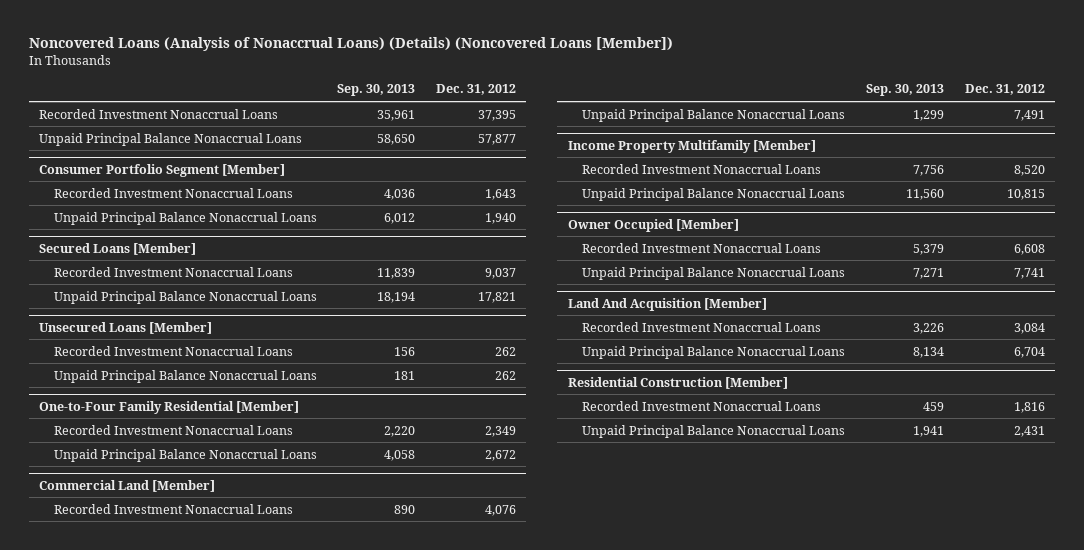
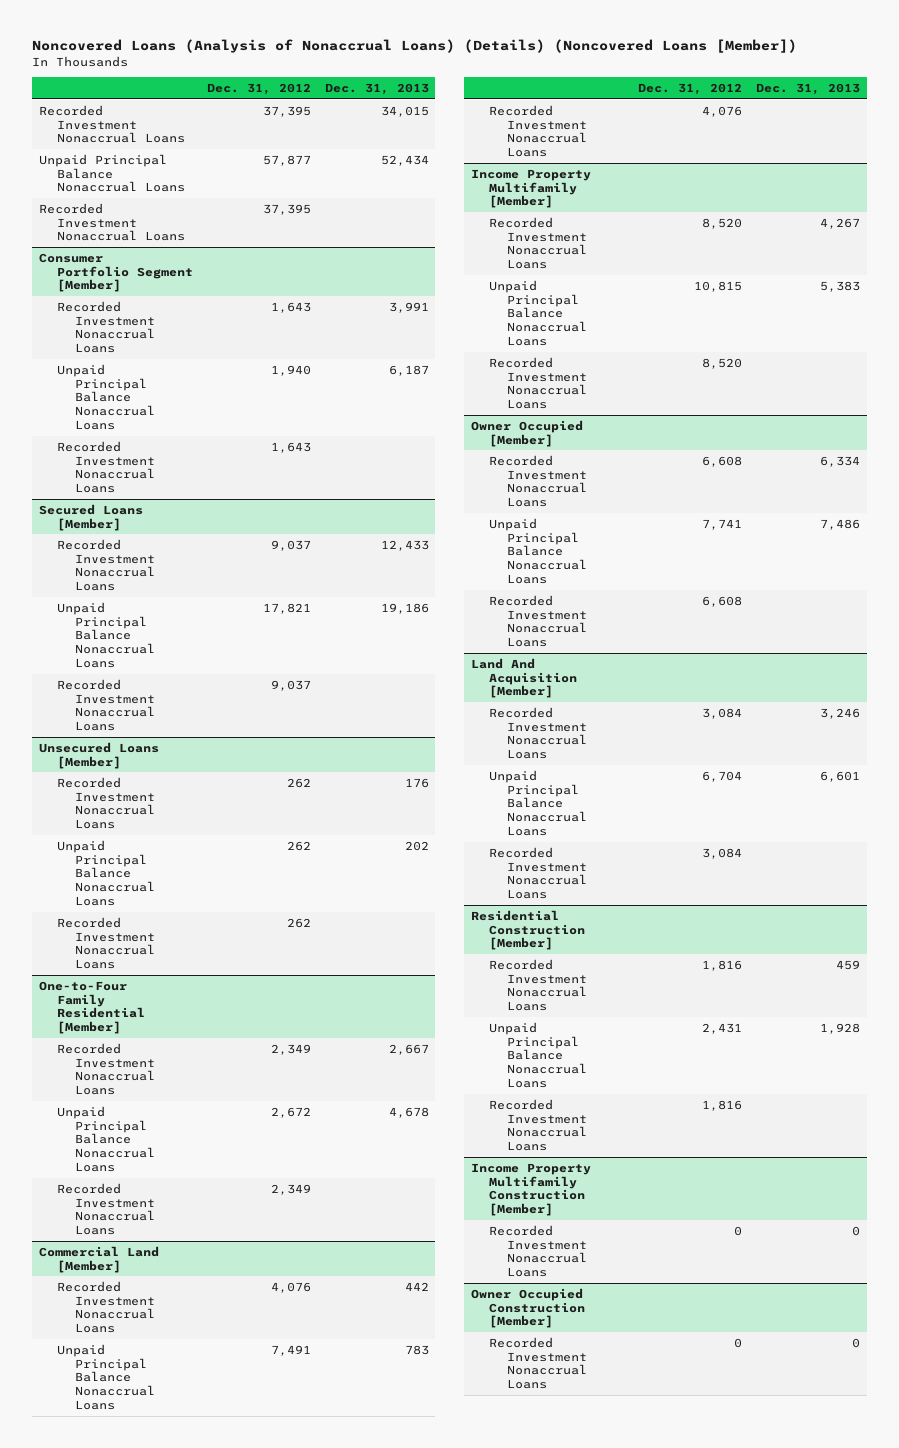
[337,84,416,97] Sep. 30, 2013 -> none
none -> [324,82,429,95] Dec. 31, 2013
none -> [39,202,186,242] Recorded Investment Nonaccrual Loans
none -> [57,440,156,494] Recorded Investment Nonaccrual Loans
none -> [57,678,156,732] Recorded Investment Nonaccrual Loans
none -> [57,916,156,970] Recorded Investment Nonaccrual Loans
none -> [57,1182,156,1236] Recorded Investment Nonaccrual Loans
none -> [488,104,587,158] Recorded Investment Nonaccrual Loans
none -> [488,356,587,410] Recorded Investment Nonaccrual Loans
none -> [488,594,587,648] Recorded Investment Nonaccrual Loans
none -> [488,846,587,900] Recorded Investment Nonaccrual Loans
none -> [488,1098,587,1152] Recorded Investment Nonaccrual Loans
none -> [470,1162,591,1217] Income Property Multifamily Construction [Member]
none -> [488,1224,587,1278] Recorded Investment Nonaccrual Loans
none -> [470,1287,585,1329] Owner Occupied Construction [Member]
none -> [488,1336,587,1390] Recorded Investment Nonaccrual Loans

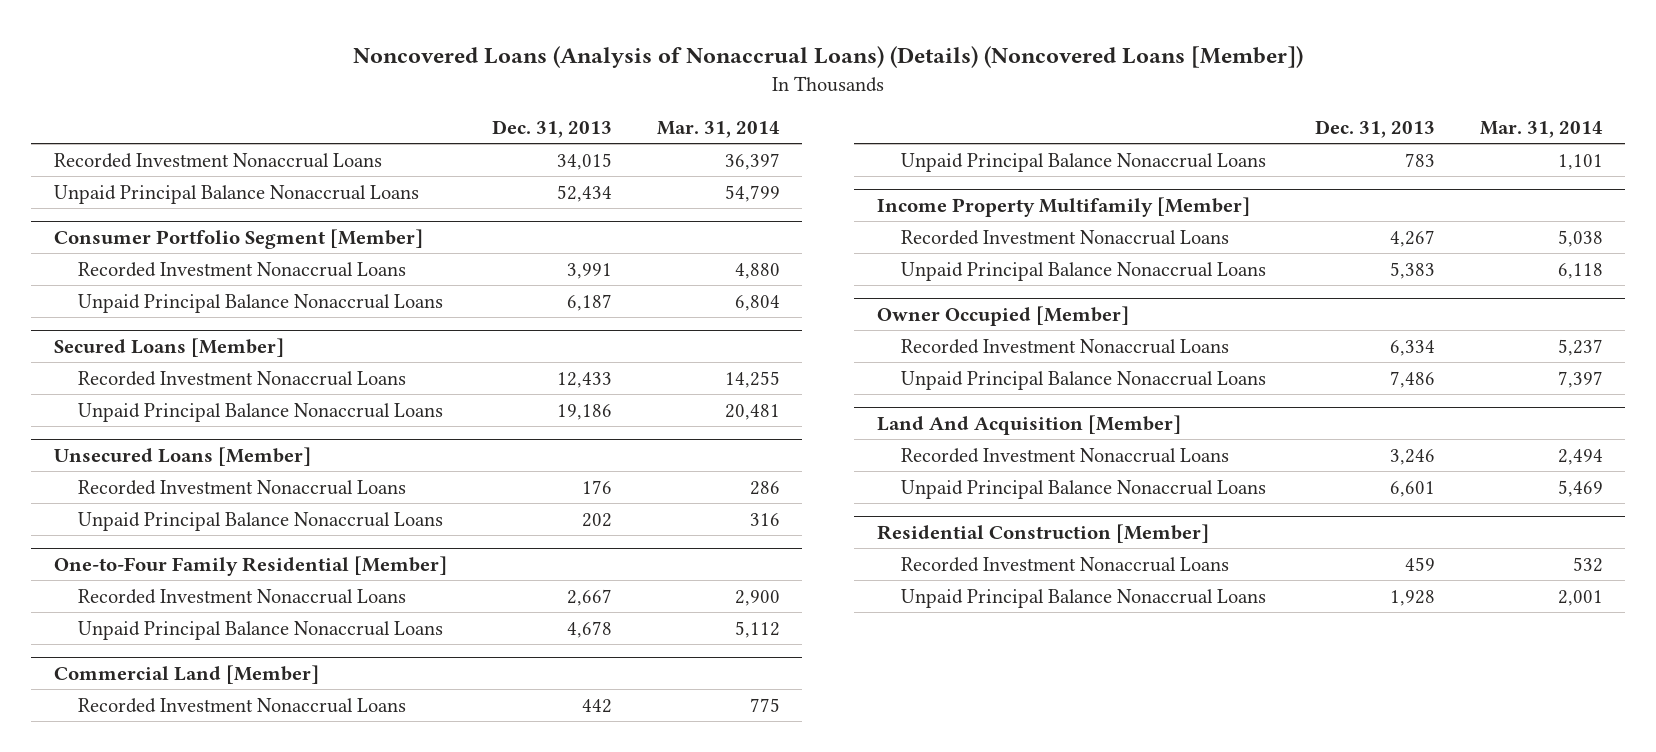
[206,82,311,95] Dec. 31, 2012 -> none
none -> [656,121,780,139] Mar. 31, 2014
[39,202,186,242] Recorded Investment Nonaccrual Loans -> none
[57,440,156,494] Recorded Investment Nonaccrual Loans -> none
[57,678,156,732] Recorded Investment Nonaccrual Loans -> none
[57,916,156,970] Recorded Investment Nonaccrual Loans -> none
[57,1182,156,1236] Recorded Investment Nonaccrual Loans -> none
[488,104,587,158] Recorded Investment Nonaccrual Loans -> none
[488,356,587,410] Recorded Investment Nonaccrual Loans -> none
[488,594,587,648] Recorded Investment Nonaccrual Loans -> none
[488,846,587,900] Recorded Investment Nonaccrual Loans -> none
[488,1098,587,1152] Recorded Investment Nonaccrual Loans -> none
[470,1162,591,1217] Income Property Multifamily Construction [Member] -> none
[488,1224,587,1278] Recorded Investment Nonaccrual Loans -> none
[470,1287,585,1329] Owner Occupied Construction [Member] -> none
[488,1336,587,1390] Recorded Investment Nonaccrual Loans -> none

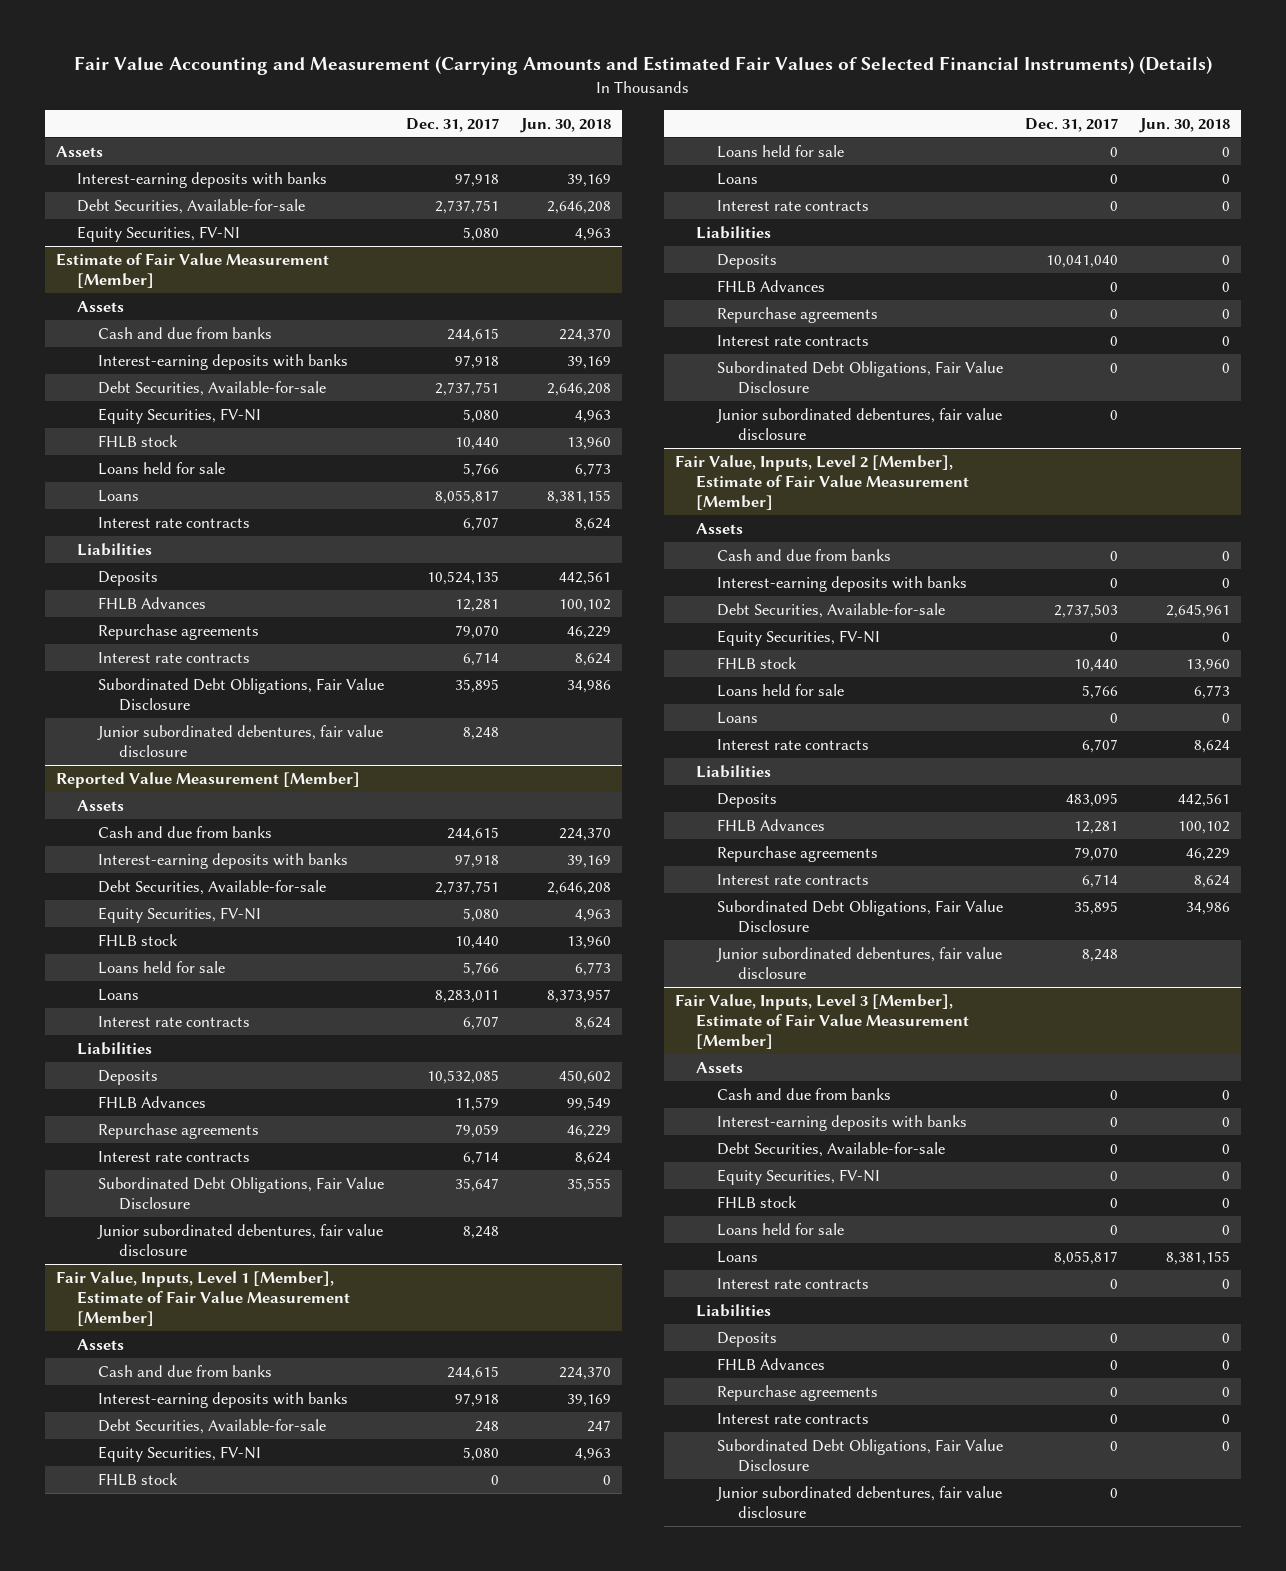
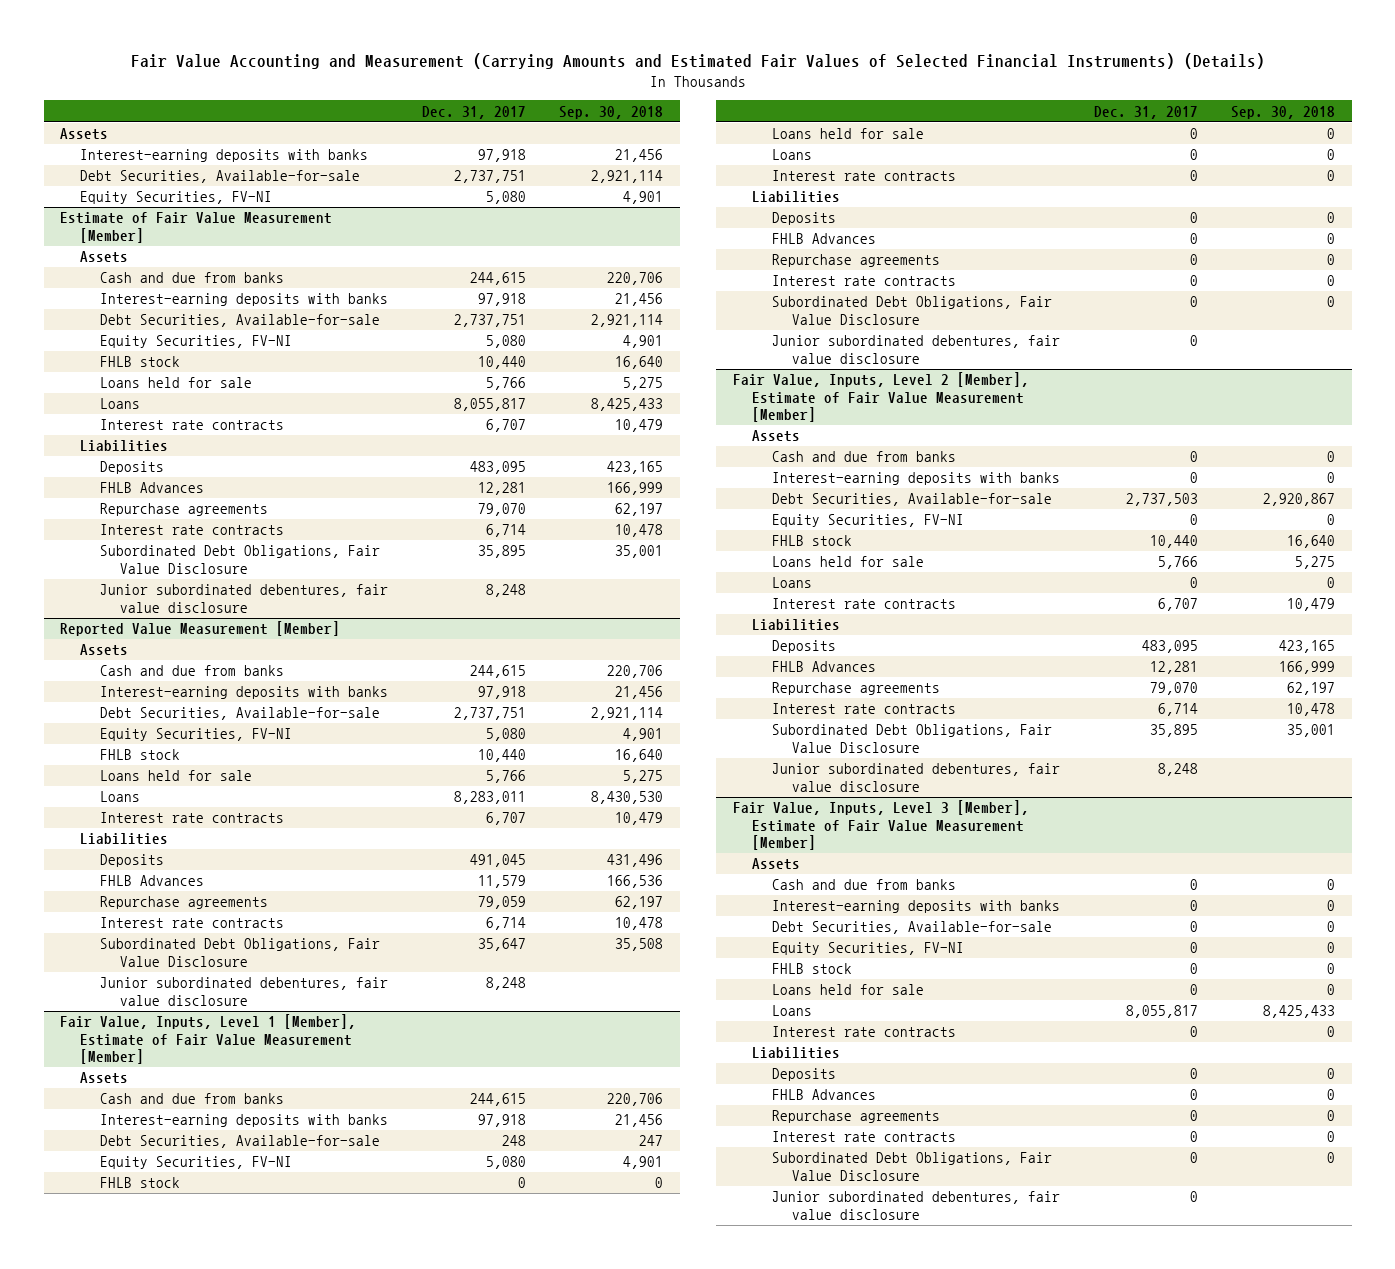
[519,117,611,133] Jun. 30, 2018 -> none
none -> [558,105,663,119] Sep. 30, 2018
[426,571,499,586] 10,524,135 -> [469,461,526,475] 483,095
[426,1070,499,1085] 10,532,085 -> [469,854,526,868] 491,045
[1045,255,1118,269] 10,041,040 -> [1189,212,1198,224] 0

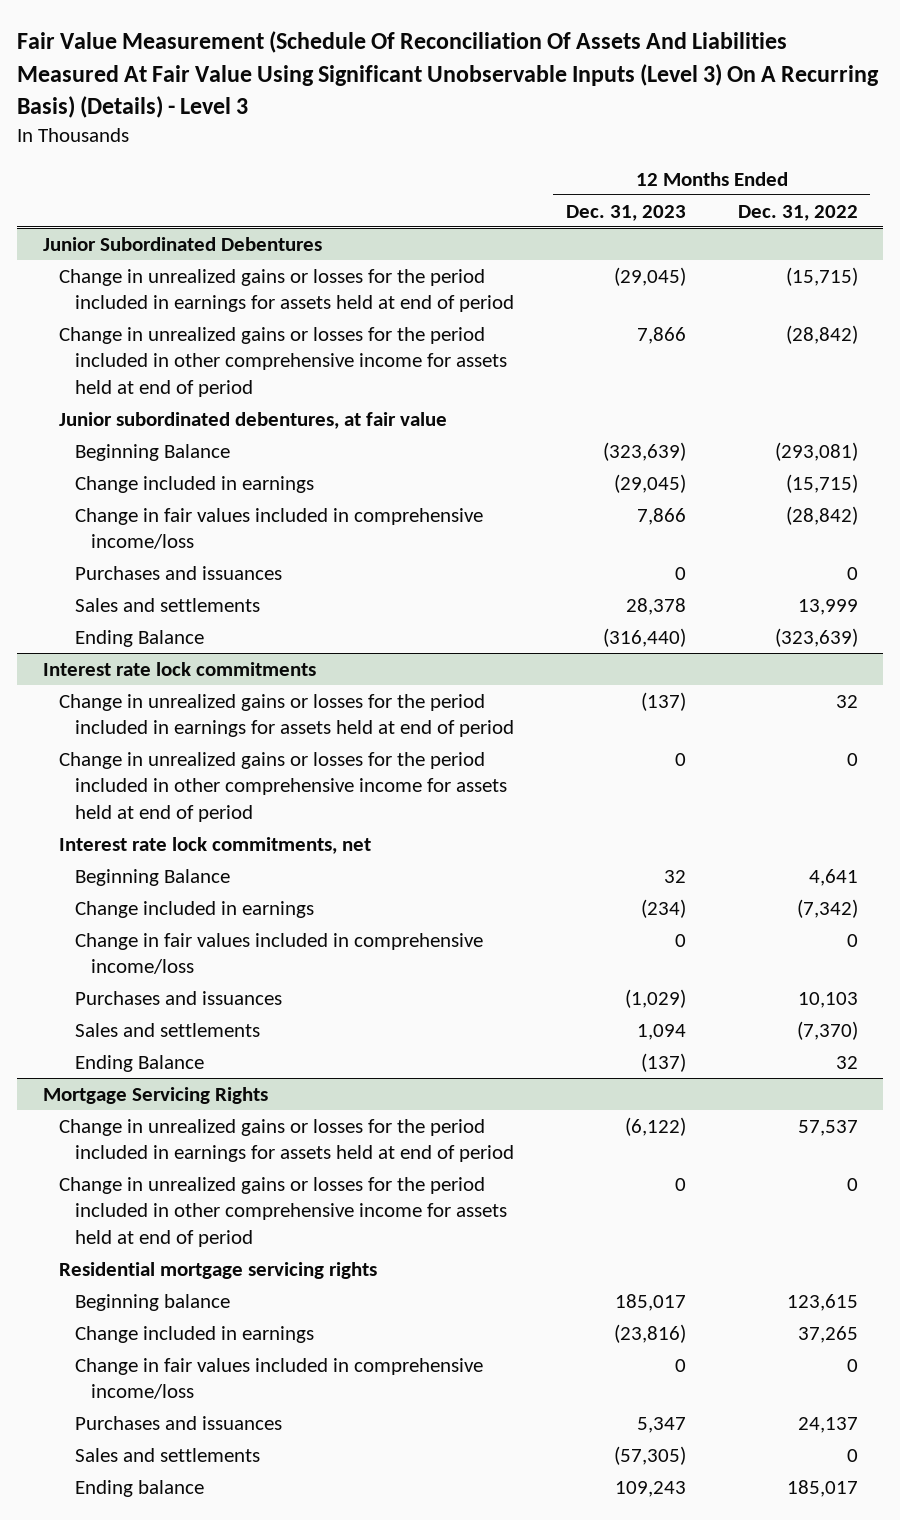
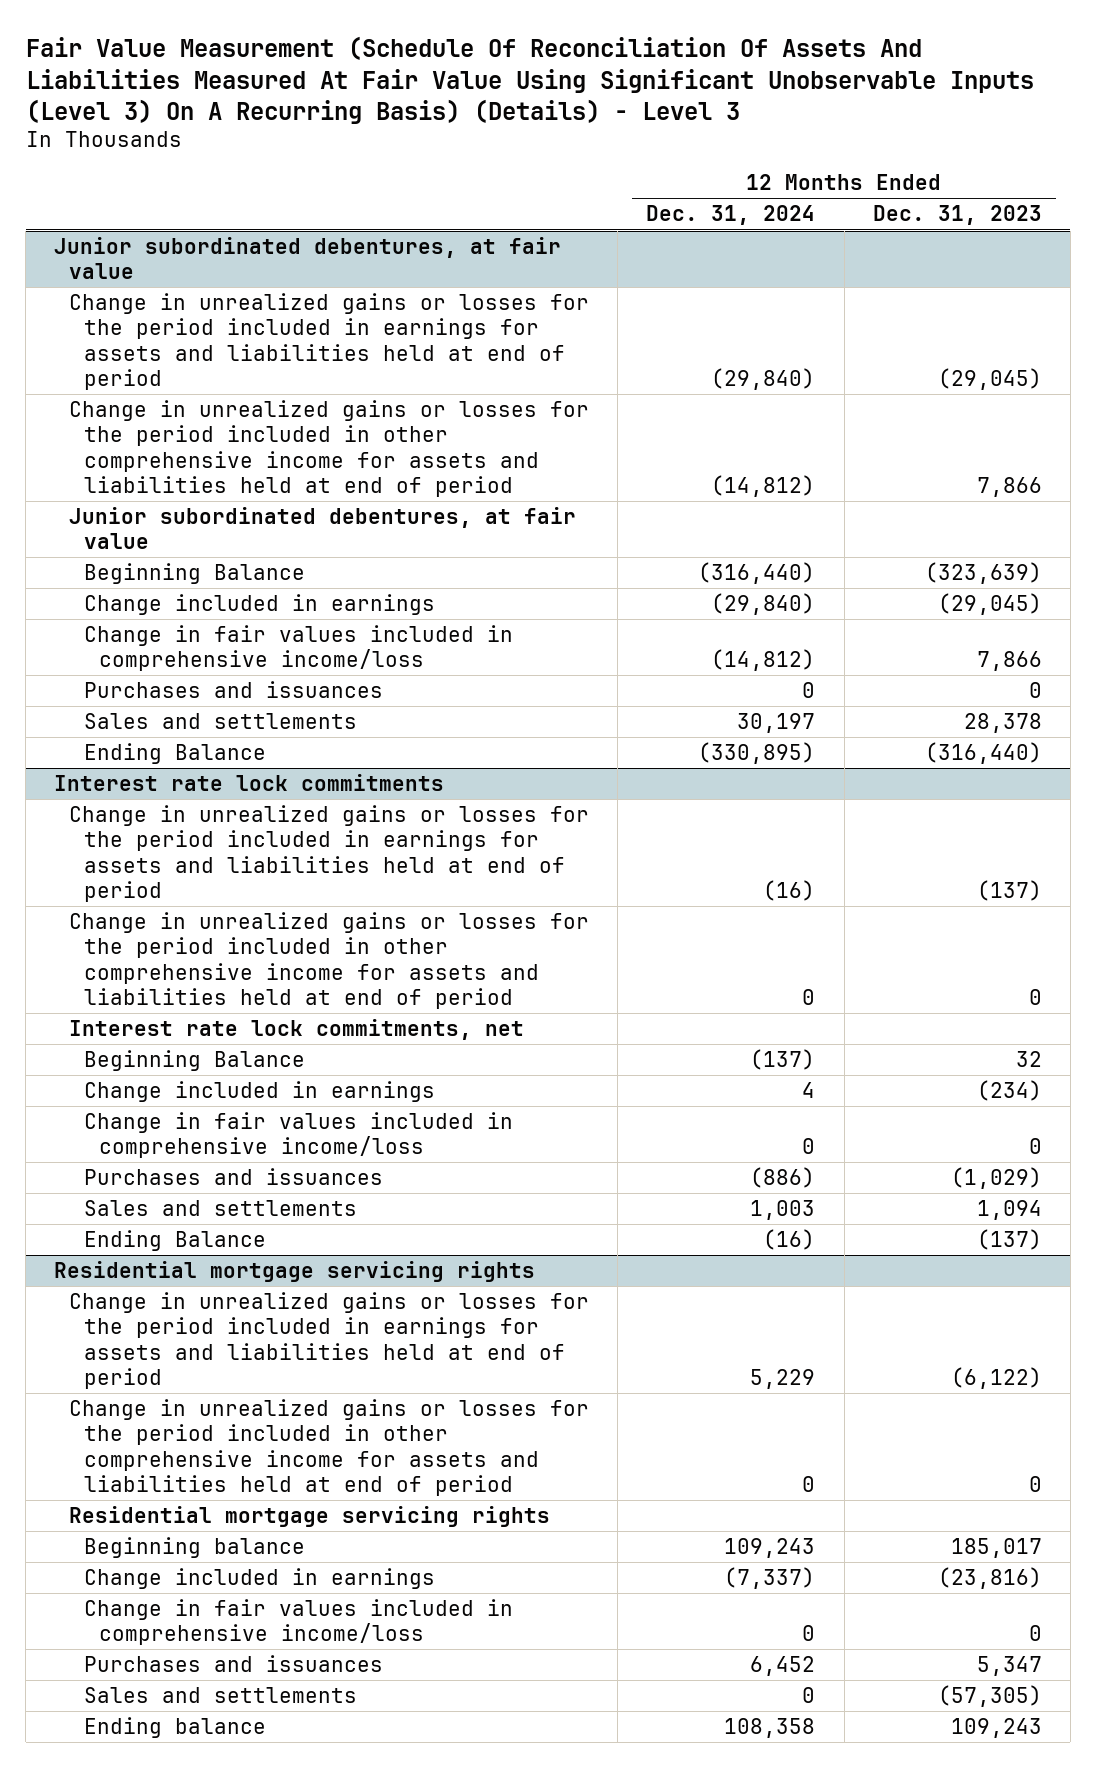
[737,204,858,221] Dec. 31, 2022 -> none
none -> [646,205,816,226] Dec. 31, 2024
[42,236,322,251] Junior Subordinated Debentures -> [54,236,562,280] Junior subordinated debentures, at fair value
[58,268,514,313] Change in unrealized gains or losses for the period included in earnings for assets held at end of period -> [69,292,590,391] Change in unrealized gains or losses for the period included in earnings for assets and liabilities held at end of period
[58,326,507,397] Change in unrealized gains or losses for the period included in other comprehensive income for assets held at end of period -> [69,399,590,498] Change in unrealized gains or losses for the period included in other comprehensive income for assets and liabilities held at end of period
[58,693,514,738] Change in unrealized gains or losses for the period included in earnings for assets held at end of period -> [69,804,590,903] Change in unrealized gains or losses for the period included in earnings for assets and liabilities held at end of period
[58,751,507,822] Change in unrealized gains or losses for the period included in other comprehensive income for assets held at end of period -> [69,911,590,1010] Change in unrealized gains or losses for the period included in other comprehensive income for assets and liabilities held at end of period
[42,1086,268,1104] Mortgage Servicing Rights -> [54,1260,536,1282] Residential mortgage servicing rights
[58,1118,514,1163] Change in unrealized gains or losses for the period included in earnings for assets held at end of period -> [69,1291,590,1390] Change in unrealized gains or losses for the period included in earnings for assets and liabilities held at end of period
[58,1176,507,1247] Change in unrealized gains or losses for the period included in other comprehensive income for assets held at end of period -> [69,1398,590,1497] Change in unrealized gains or losses for the period included in other comprehensive income for assets and liabilities held at end of period

